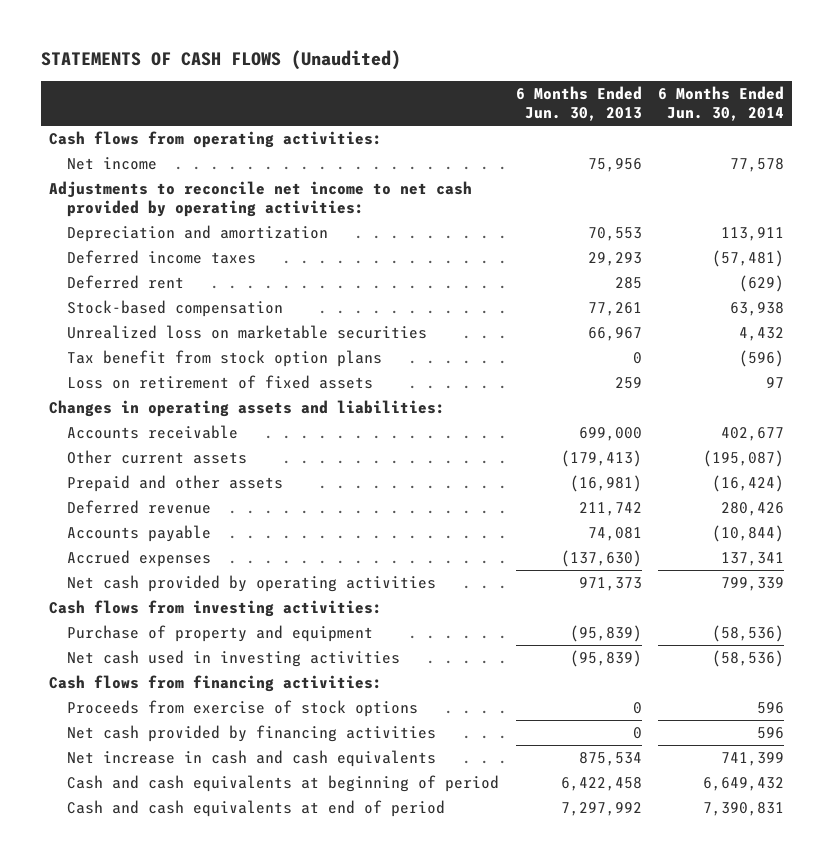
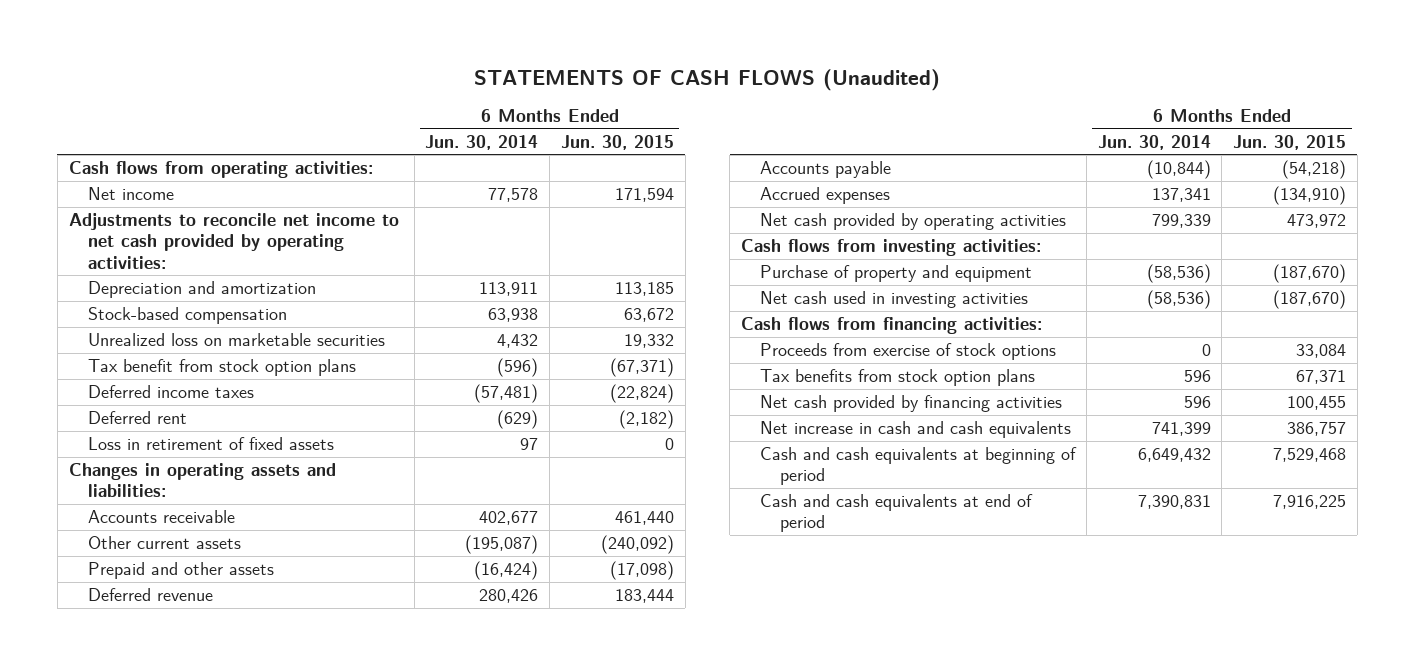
[515,85,642,121] 6 Months Ended Jun. 30, 2013 -> none
none -> [560,134,674,150] Jun. 30, 2015
[67,249,257,264] Deferred income taxes -> [88,385,255,399] Deferred income taxes
[67,274,185,289] Deferred rent -> [88,411,188,425] Deferred rent
[67,374,374,389] Loss on retirement of fixed assets -> [88,437,335,451] Loss in retirement of fixed assets
[757,701,785,714] 596 -> [1201,344,1211,357] 0
none -> [760,369,1036,387] Tax benefits from stock option plans

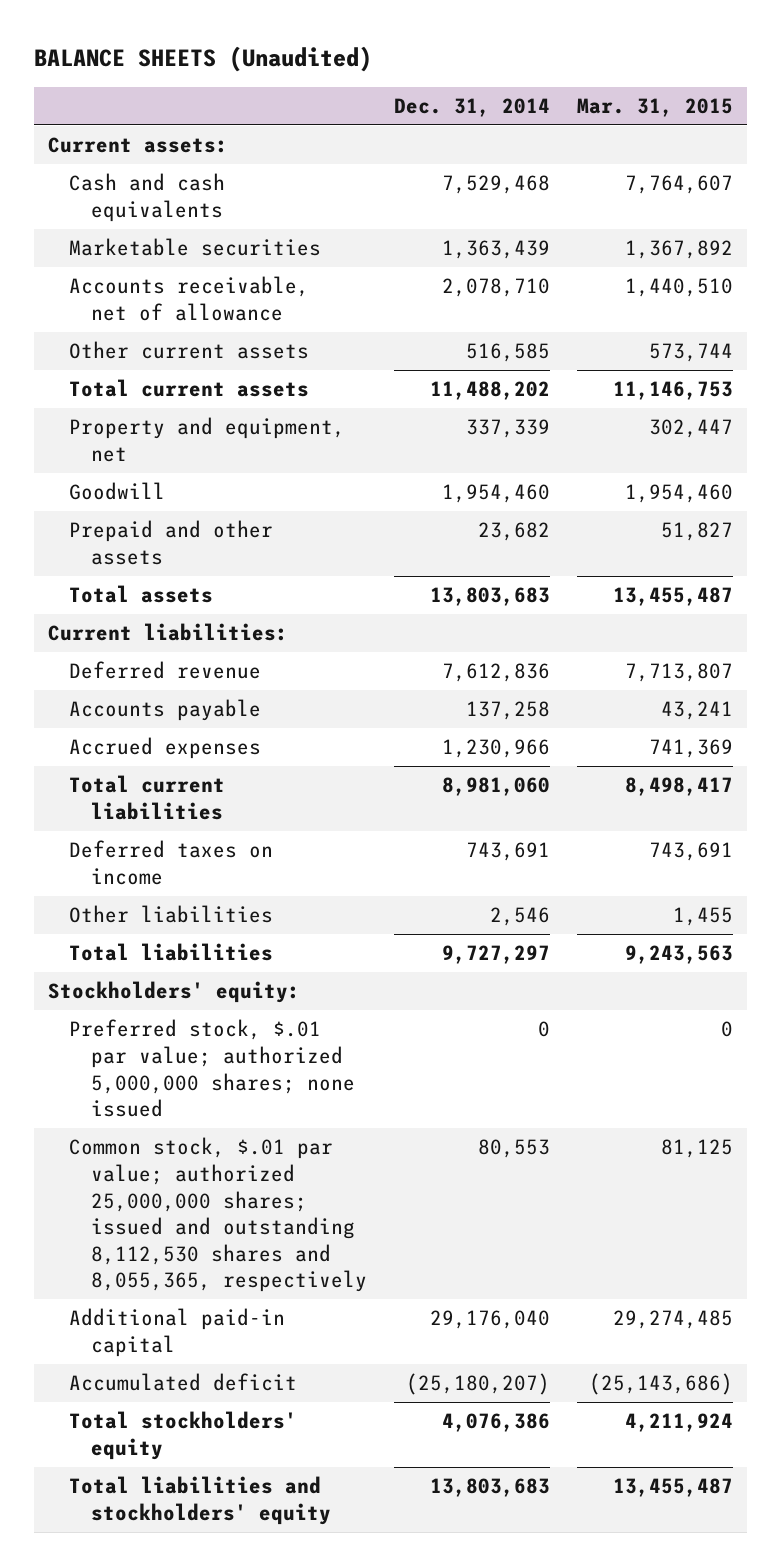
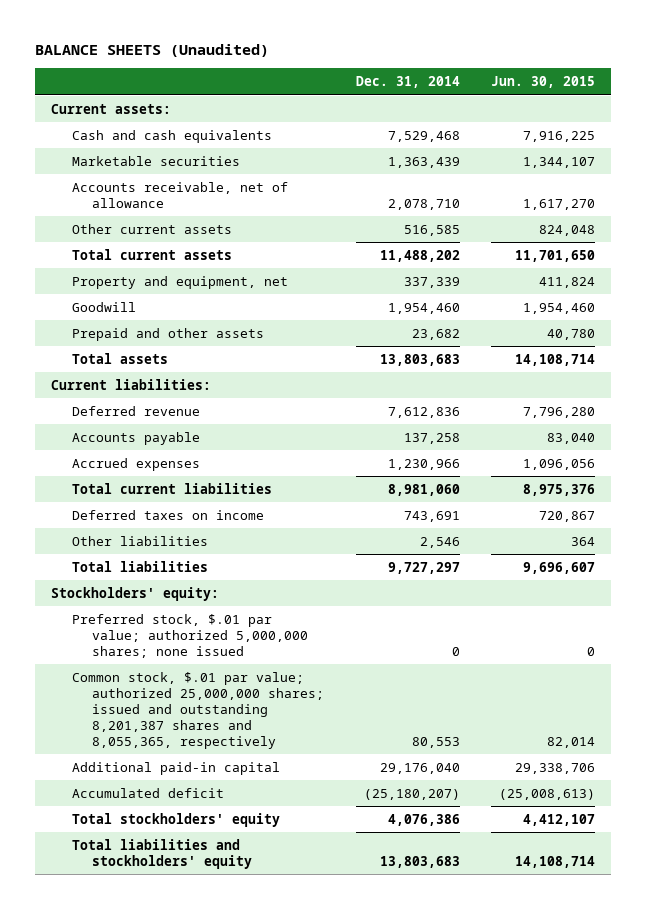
[577,98,734,118] Mar. 31, 2015 -> none
none -> [491,76,596,89] Jun. 30, 2015
[69,1137,367,1293] Common stock, $.01 par value; authorized 25,000,000 shares; issued and outstanding 8,112,530 shares and 8,055,365, respectively -> [71,671,325,749] Common stock, $.01 par value; authorized 25,000,000 shares; issued and outstanding 8,201,387 shares and 8,055,365, respectively

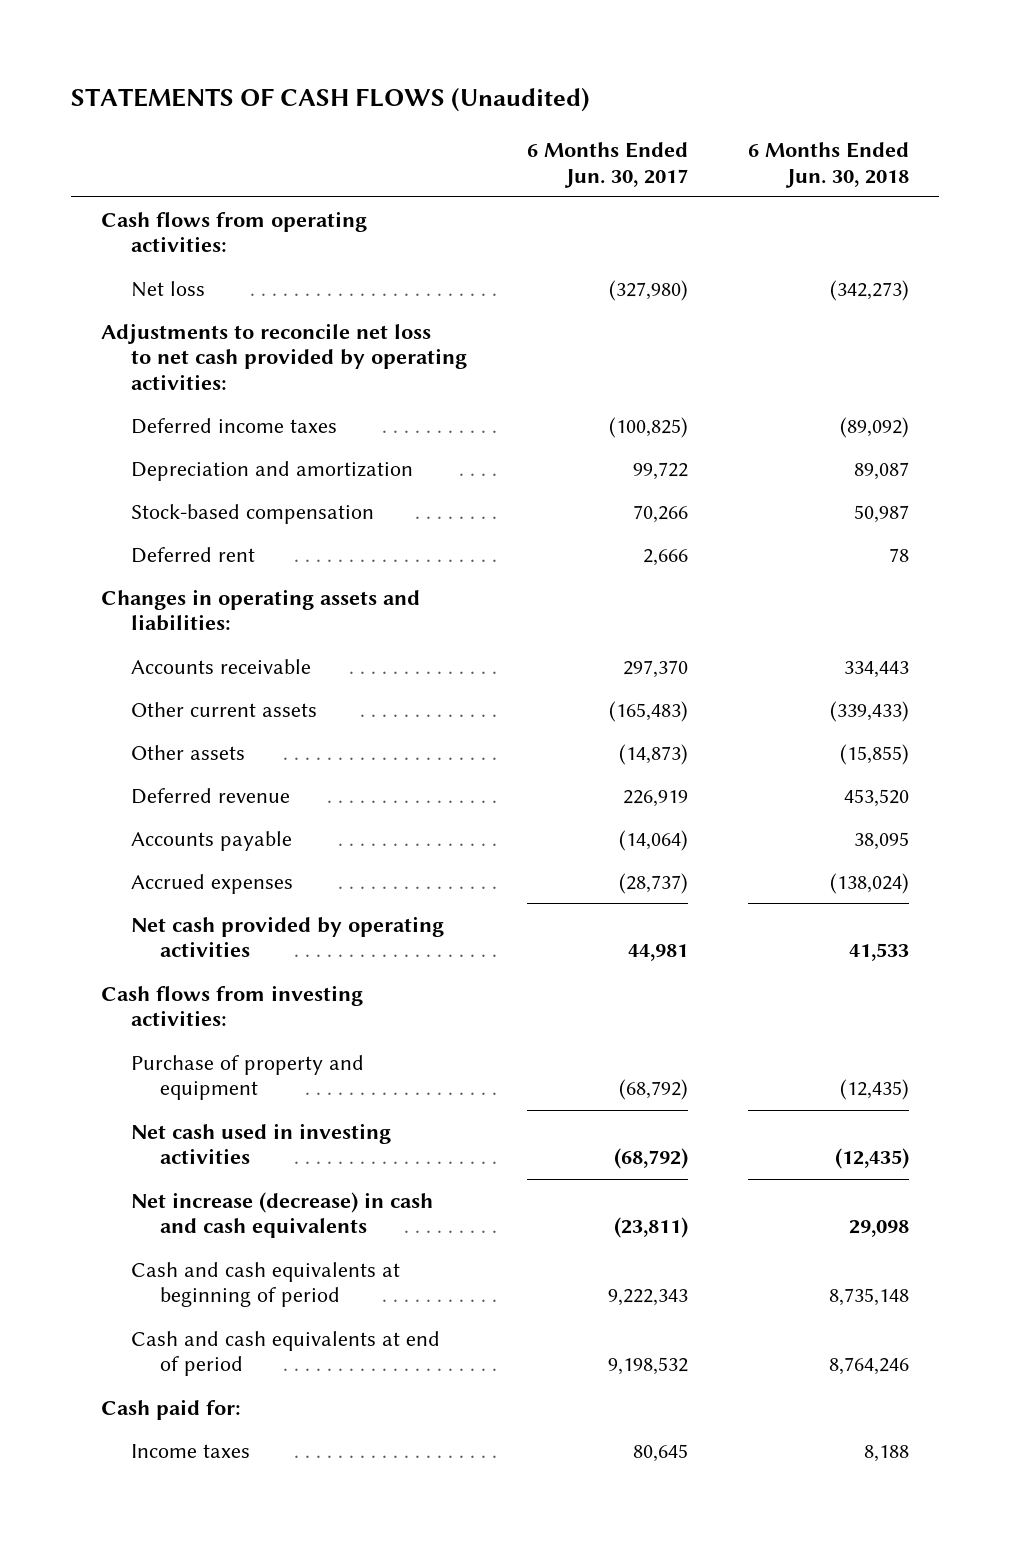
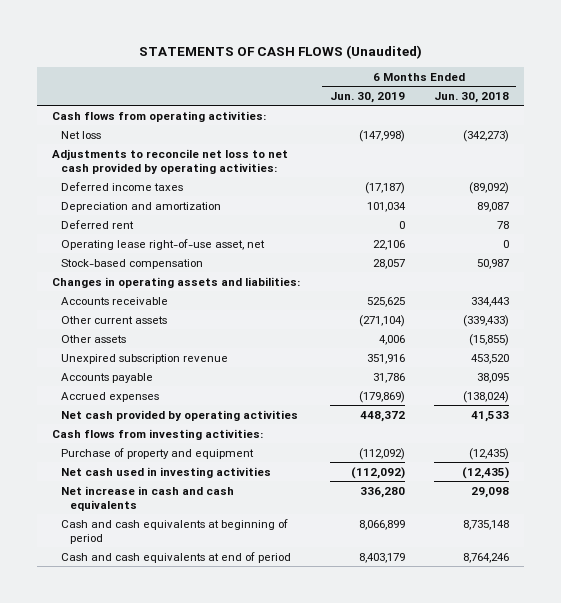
[526,141,688,188] 6 Months Ended Jun. 30, 2017 -> none
none -> [329,92,405,104] Jun. 30, 2019
none -> [61,238,266,250] Operating lease right-of-use asset, net
[130,503,374,524] Stock-based compensation -> [61,258,204,269] Stock-based compensation
[130,787,290,804] Deferred revenue -> [61,353,229,364] Unexpired subscription revenue
[130,1191,433,1239] Net increase (decrease) in cash and cash equivalents -> [61,485,235,511] Net increase in cash and cash equivalents
[101,1398,242,1420] Cash paid for: -> none
[130,1443,250,1458] Income taxes -> none

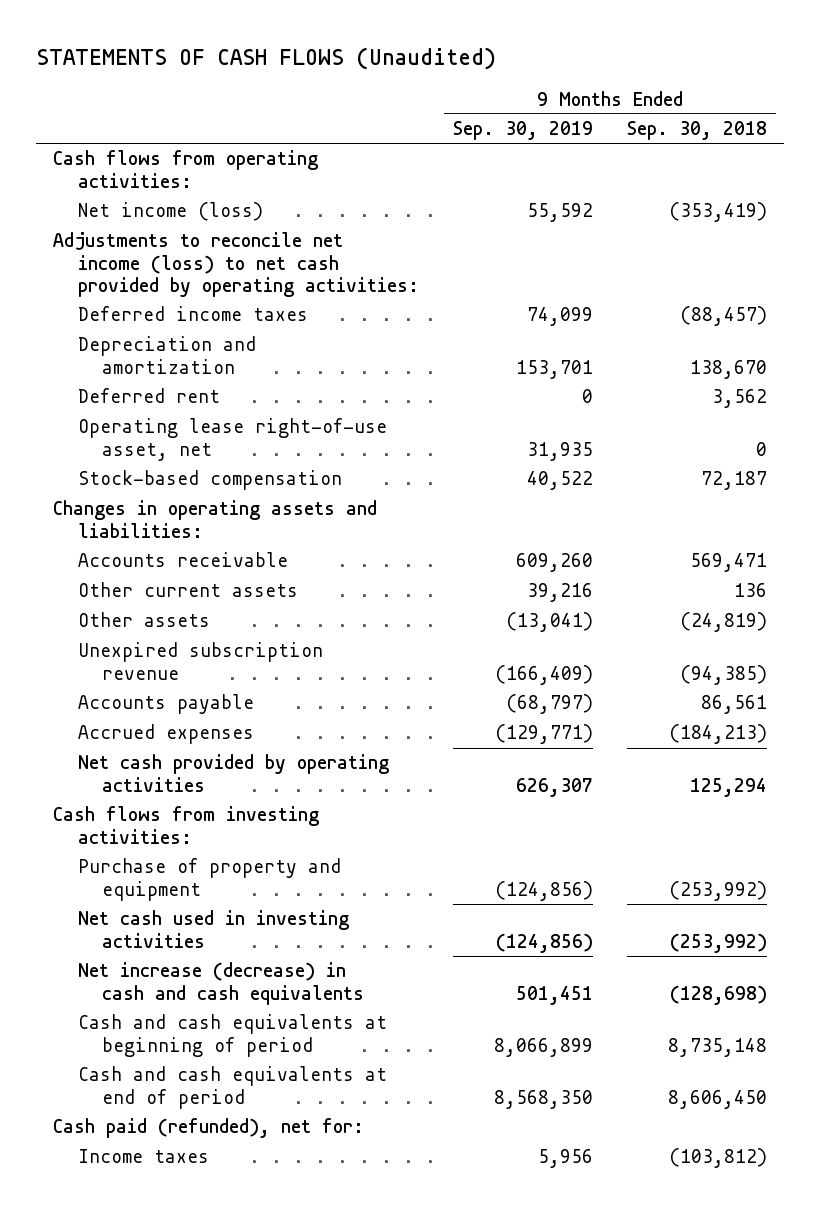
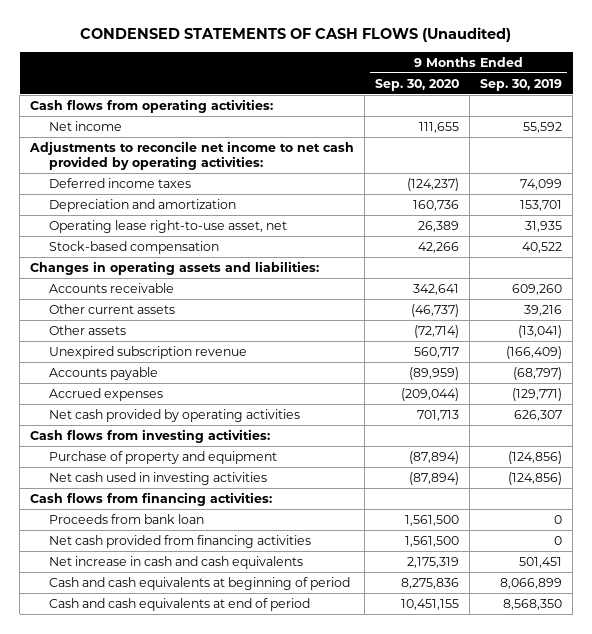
[35,47,496,71] STATEMENTS OF CASH FLOWS (Unaudited) -> [80,27,512,43] CONDENSED STATEMENTS OF CASH FLOWS (Unaudited)
[627,121,768,141] Sep. 30, 2018 -> none
none -> [375,78,460,91] Sep. 30, 2020
[77,202,263,222] Net income (loss) -> [49,120,123,131] Net income
[52,232,419,298] Adjustments to reconcile net income (loss) to net cash provided by operating activities: -> [29,140,355,170] Adjustments to reconcile net income to net cash provided by operating activities:
[77,388,220,404] Deferred rent -> none
[77,418,387,461] Operating lease right-of-use asset, net -> [49,219,288,233] Operating lease right-to-use asset, net
none -> [30,491,273,506] Cash flows from financing activities:
none -> [49,513,205,524] Proceeds from bank loan
none -> [49,534,312,548] Net cash provided from financing activities
[77,962,365,1005] Net increase (decrease) in cash and cash equivalents -> [49,555,304,569] Net increase in cash and cash equivalents
[52,1118,364,1139] Cash paid (refunded), net for: -> none
[77,1149,209,1164] Income taxes -> none

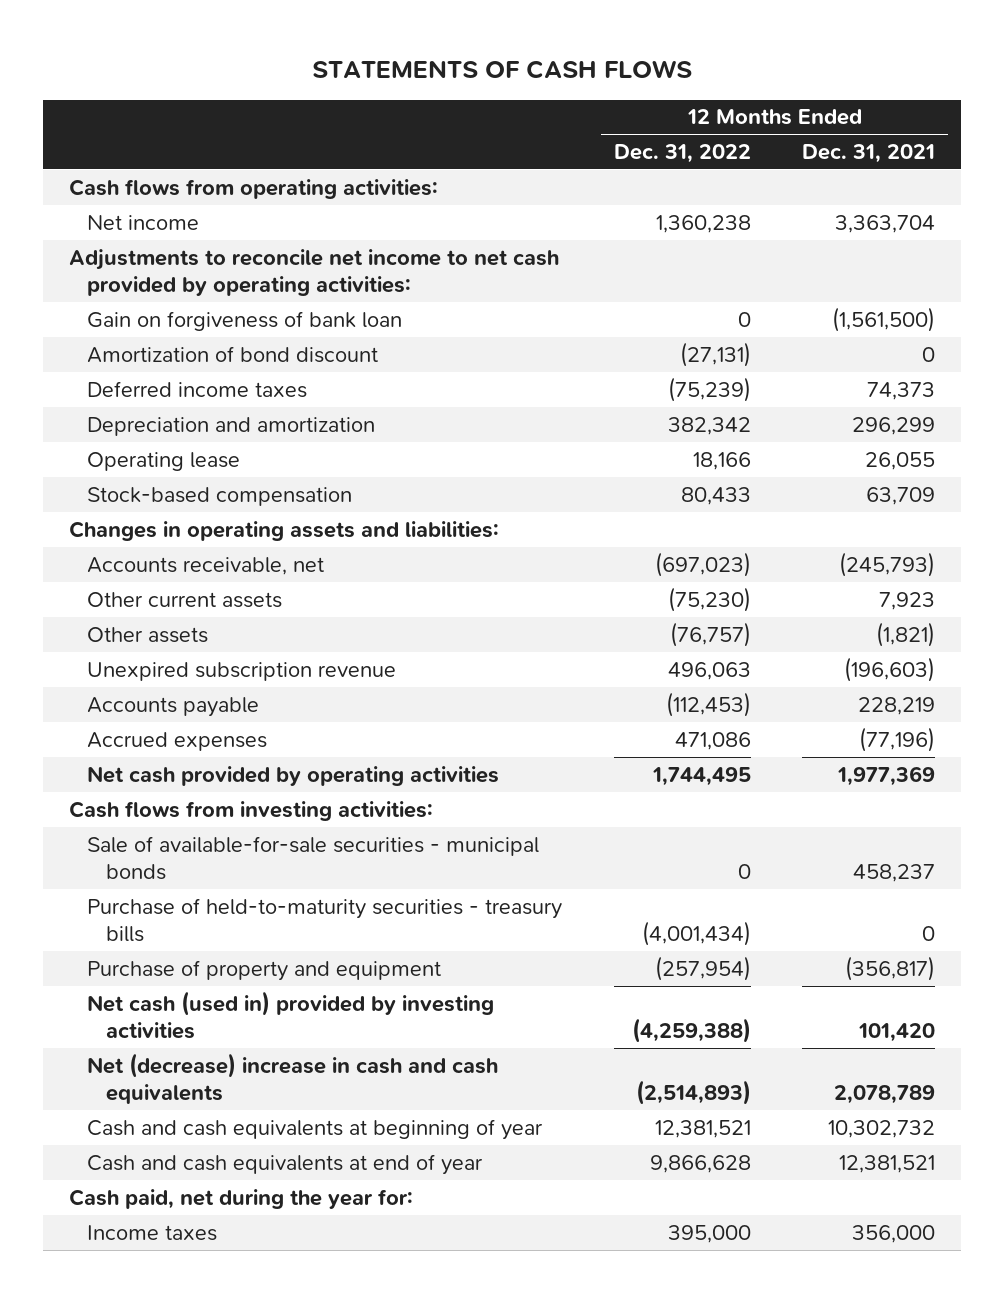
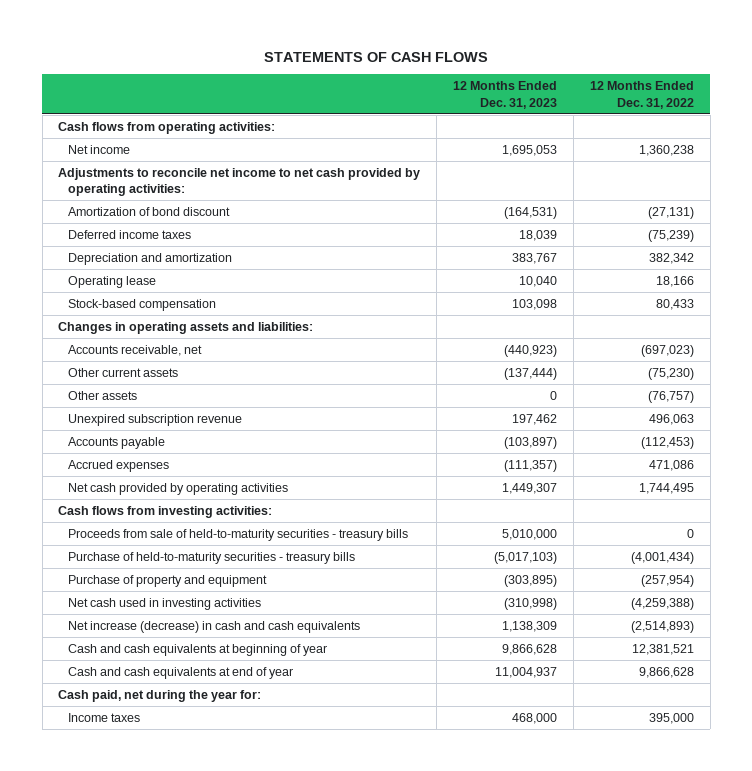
[802,143,936,163] Dec. 31, 2021 -> none
none -> [453,81,558,109] 12 Months Ended Dec. 31, 2023
[87,310,403,331] Gain on forgiveness of bank loan -> none
[87,835,540,880] Sale of available-for-sale securities - municipal bonds -> none
none -> [68,529,409,542] Proceeds from sale of held-to-maturity securities - treasury bills
[87,990,495,1039] Net cash (used in) provided by investing activities -> [68,598,262,611] Net cash used in investing activities
[87,1052,499,1104] Net (decrease) increase in cash and cash equivalents -> [68,621,361,634] Net increase (decrease) in cash and cash equivalents

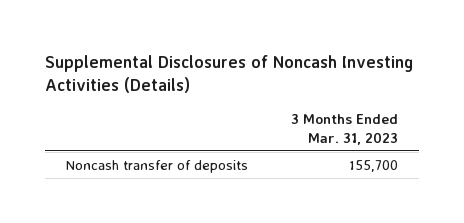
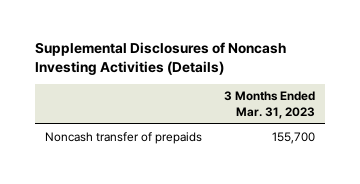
[66,160,249,174] Noncash transfer of deposits -> [45,132,203,145] Noncash transfer of prepaids

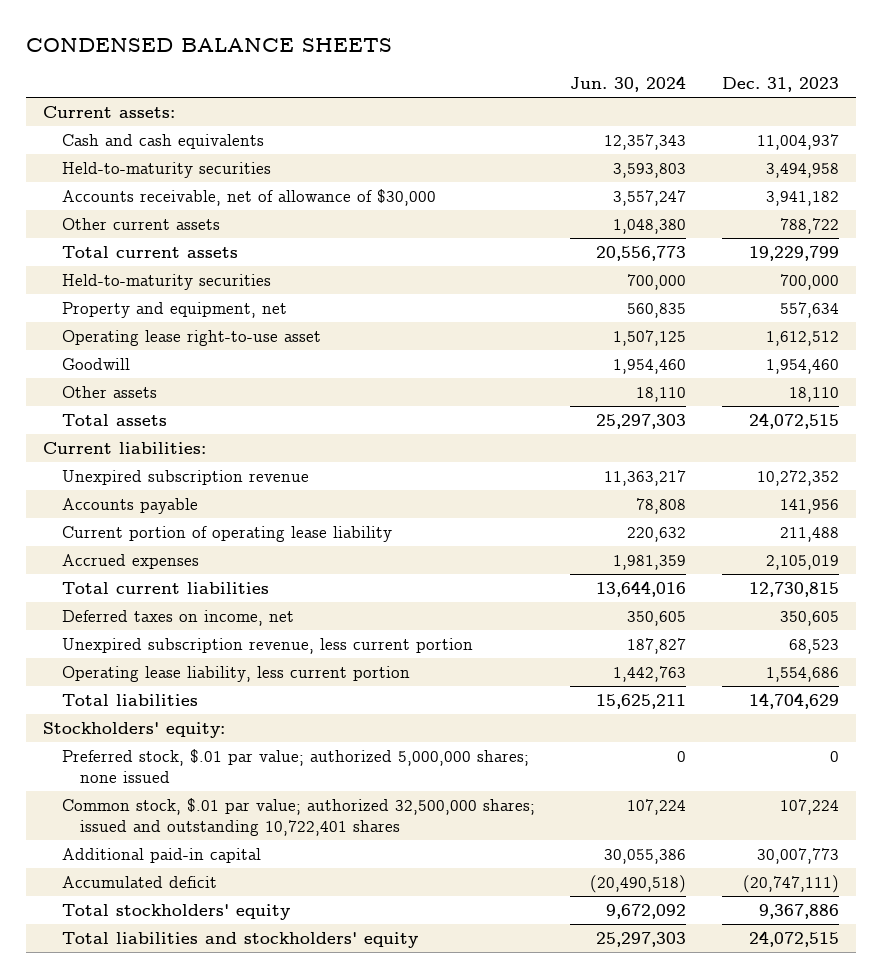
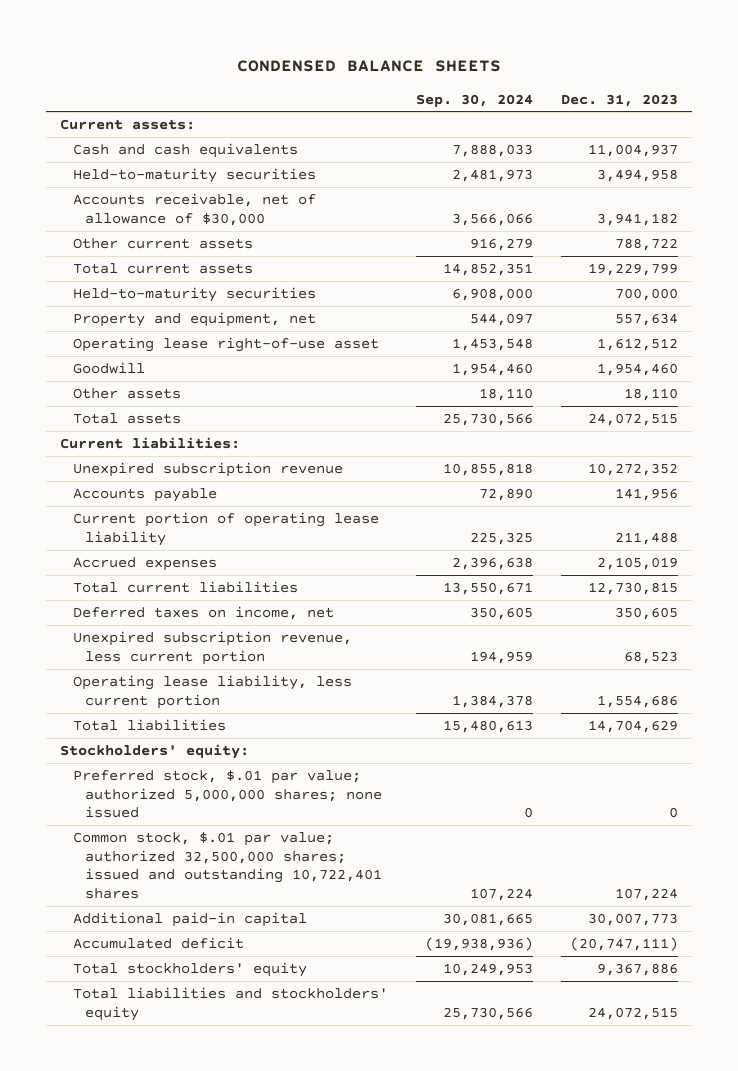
[570,76,687,93] Jun. 30, 2024 -> none
none -> [415,93,533,107] Sep. 30, 2024
[61,329,321,346] Operating lease right-to-use asset -> [72,337,379,353] Operating lease right-of-use asset

